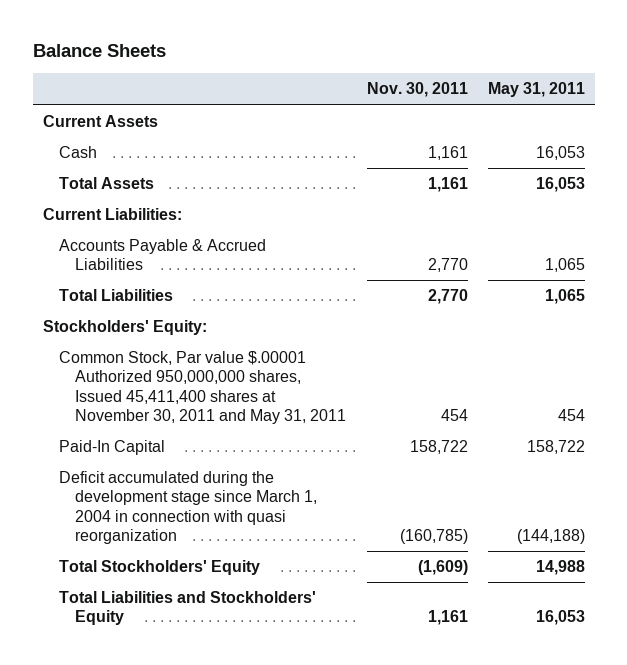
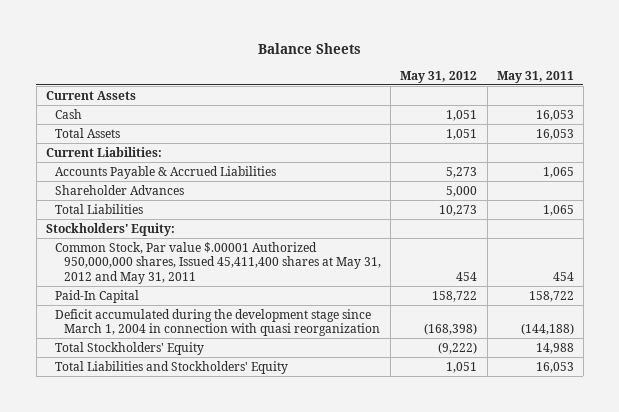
[366,82,468,98] Nov. 30, 2011 -> none
none -> [400,70,478,83] May 31, 2012
none -> [54,184,184,195] Shareholder Advances
[59,351,347,424] Common Stock, Par value $.00001 Authorized 950,000,000 shares, Issued 45,411,400 shares at November 30, 2011 and May 31, 2011 -> [54,241,382,284] Common Stock, Par value $.00001 Authorized 950,000,000 shares, Issued 45,411,400 shares at May 31, 2012 and May 31, 2011

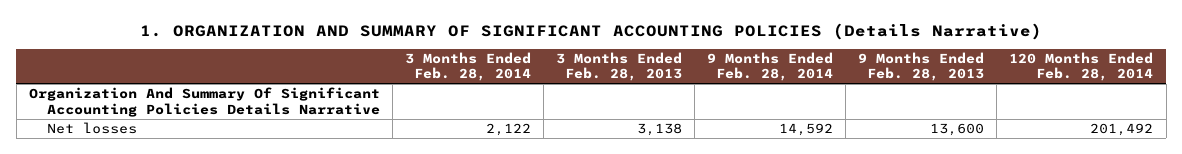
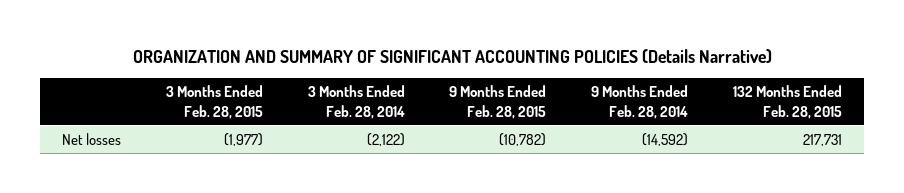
[140,23,1043,41] 1. ORGANIZATION AND SUMMARY OF SIGNIFICANT ACCOUNTING POLICIES (Details Narrative) -> [132,49,772,64] ORGANIZATION AND SUMMARY OF SIGNIFICANT ACCOUNTING POLICIES (Details Narrative)
[556,51,683,82] 3 Months Ended Feb. 28, 2013 -> none
[858,51,985,82] 9 Months Ended Feb. 28, 2013 -> none
[1009,51,1154,82] 120 Months Ended Feb. 28, 2014 -> none
none -> [165,85,263,119] 3 Months Ended Feb. 28, 2015
none -> [449,85,547,119] 9 Months Ended Feb. 28, 2015
none -> [732,85,842,119] 132 Months Ended Feb. 28, 2015
[28,87,381,117] Organization And Summary Of Significant Accounting Policies Details Narrative -> none
[486,123,532,137] 2,122 -> [366,132,405,146] (2,122)
[779,123,834,137] 14,592 -> [641,132,688,146] (14,592)

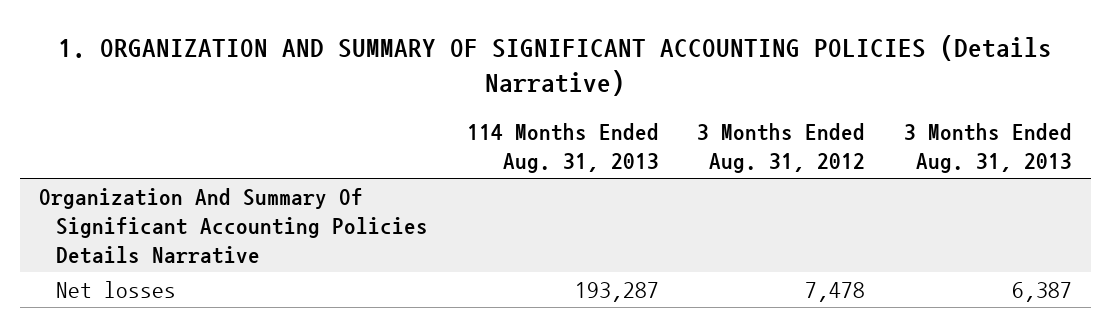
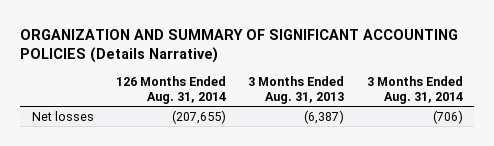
[58,34,1053,97] 1. ORGANIZATION AND SUMMARY OF SIGNIFICANT ACCOUNTING POLICIES (Details Narrative) -> [20,28,459,64] ORGANIZATION AND SUMMARY OF SIGNIFICANT ACCOUNTING POLICIES (Details Narrative)
[466,123,659,173] 114 Months Ended Aug. 31, 2013 -> none
[697,123,866,173] 3 Months Ended Aug. 31, 2012 -> none
none -> [115,75,226,104] 126 Months Ended Aug. 31, 2014
none -> [366,75,463,104] 3 Months Ended Aug. 31, 2014
[39,188,429,264] Organization And Summary Of Significant Accounting Policies Details Narrative -> none
[1011,282,1072,303] 6,387 -> [304,110,345,125] (6,387)

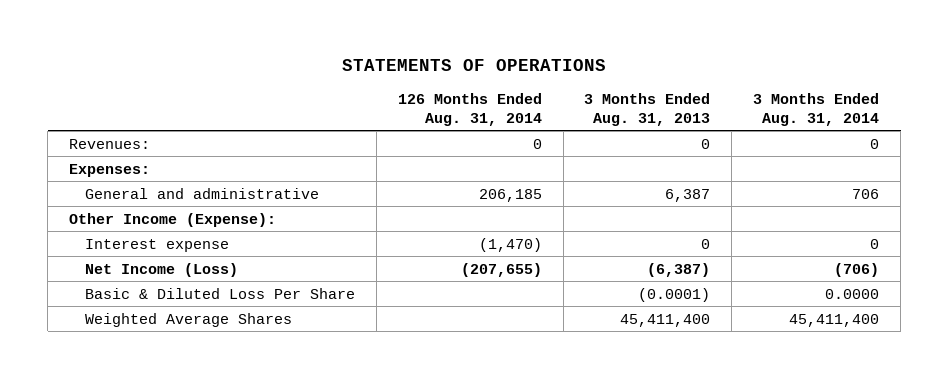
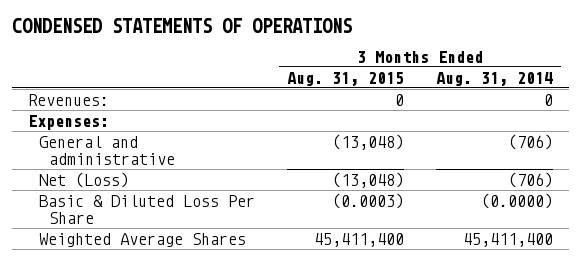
[342,58,607,71] STATEMENTS OF OPERATIONS -> [11,17,352,33] CONDENSED STATEMENTS OF OPERATIONS
[397,92,542,126] 126 Months Ended Aug. 31, 2014 -> none
[584,92,711,126] 3 Months Ended Aug. 31, 2013 -> none
none -> [286,71,404,86] Aug. 31, 2015
[68,212,276,227] Other Income (Expense): -> none
[84,238,229,252] Interest expense -> none
[852,188,880,199] 706 -> [507,133,553,150] (706)
[84,262,238,277] Net Income (Loss) -> [38,171,129,188] Net (Loss)
[825,288,880,299] 0.0000 -> [480,192,553,209] (0.0000)

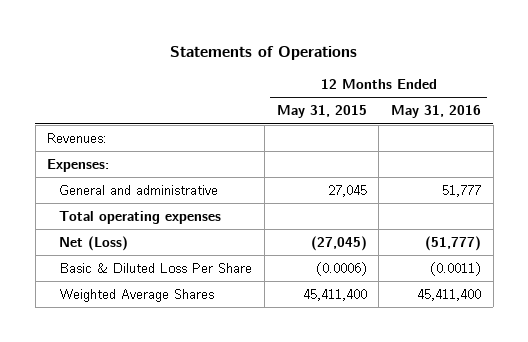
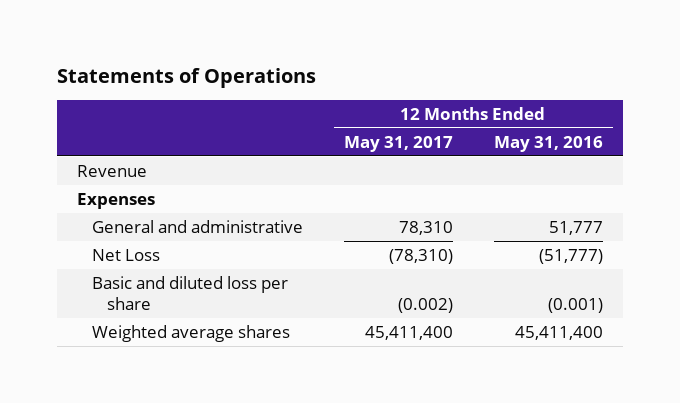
[276,105,367,119] May 31, 2015 -> none
none -> [343,135,453,152] May 31, 2017
[47,132,108,143] Revenues: -> [77,165,148,178] Revenue
[47,158,110,172] Expenses: -> [77,193,156,210] Expenses
[59,210,222,224] Total operating expenses -> none
[59,235,129,251] Net (Loss) -> [92,249,161,262] Net Loss
[59,262,253,273] Basic & Diluted Loss Per Share -> [92,276,289,311] Basic and diluted loss per share
[430,261,482,276] (0.0011) -> [547,298,603,314] (0.001)
[59,288,215,302] Weighted Average Shares -> [92,325,291,343] Weighted average shares

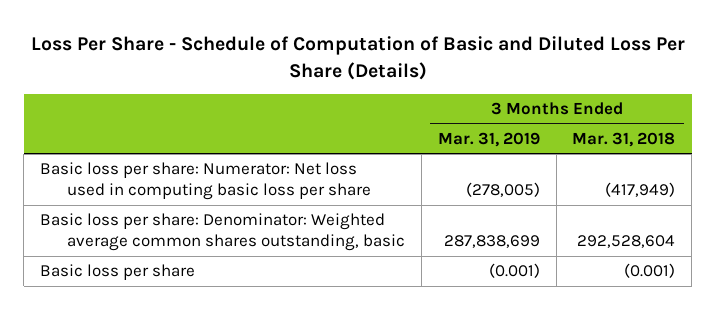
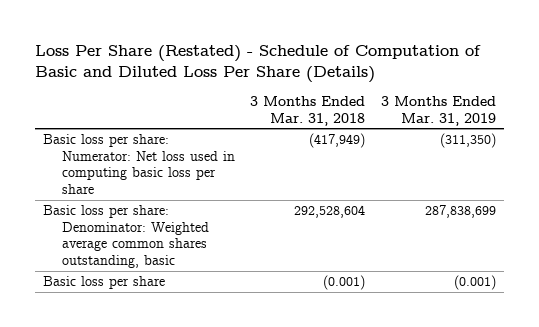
[30,36,685,80] Loss Per Share - Schedule of Computation of Basic and Diluted Loss Per Share (Details) -> [34,45,481,84] Loss Per Share (Restated) - Schedule of Computation of Basic and Diluted Loss Per Share (Details)
[465,182,540,198] (278,005) -> [440,133,497,149] (311,350)

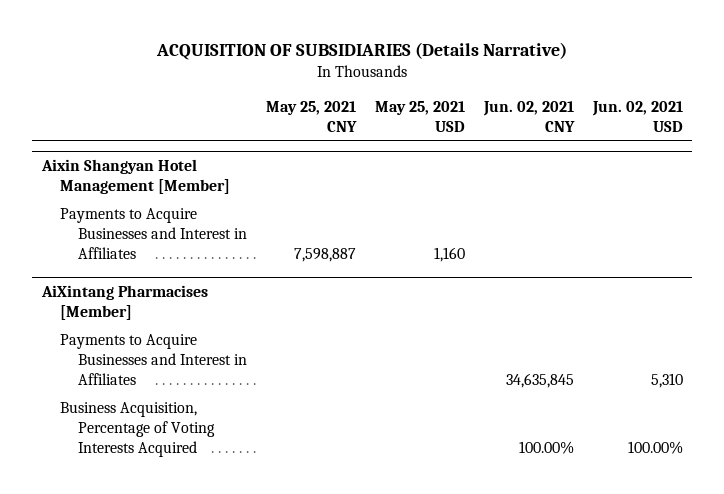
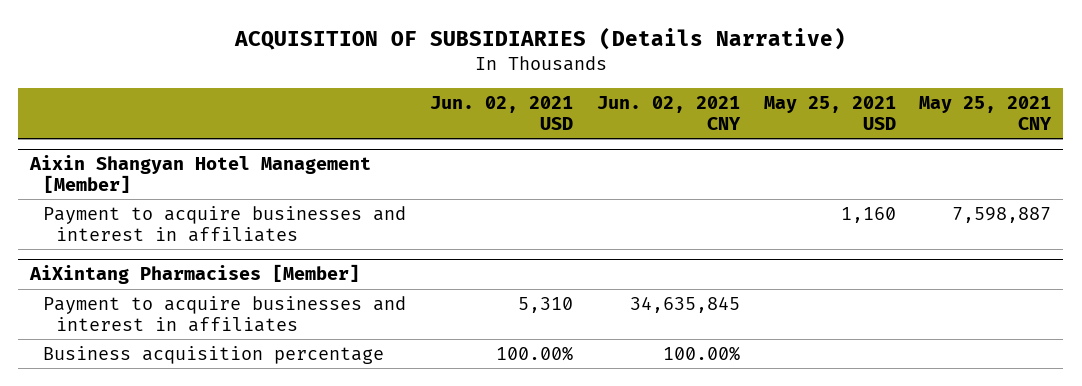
[59,208,247,259] Payments to Acquire Businesses and Interest in Affiliates -> [42,205,406,242] Payment to acquire businesses and interest in affiliates
[59,334,247,385] Payments to Acquire Businesses and Interest in Affiliates -> [42,295,406,332] Payment to acquire businesses and interest in affiliates
[59,402,215,457] Business Acquisition, Percentage of Voting Interests Acquired -> [42,345,384,364] Business acquisition percentage

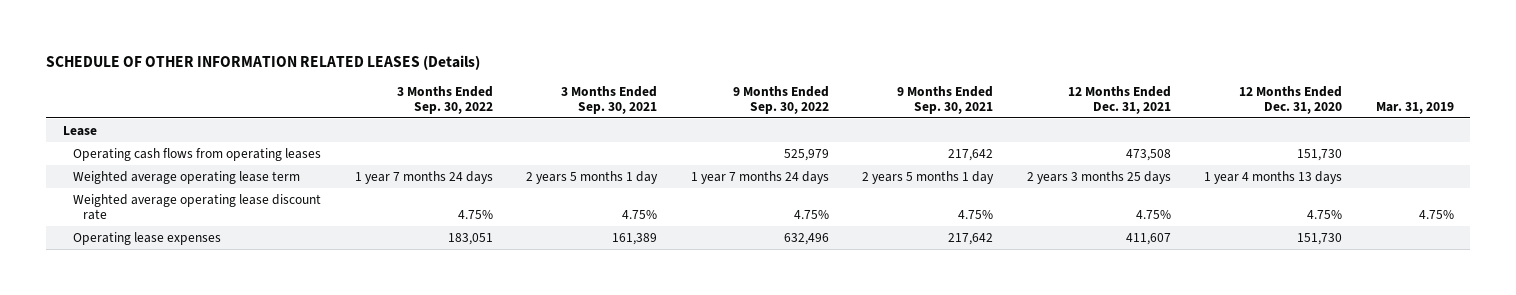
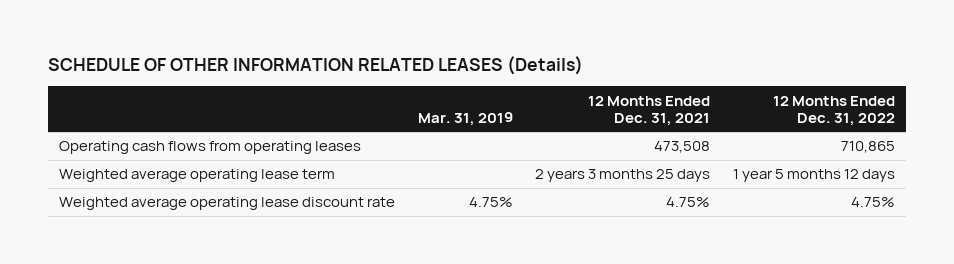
[396,85,493,114] 3 Months Ended Sep. 30, 2022 -> none
[561,85,658,114] 3 Months Ended Sep. 30, 2021 -> none
[732,85,829,114] 9 Months Ended Sep. 30, 2022 -> none
[897,85,994,114] 9 Months Ended Sep. 30, 2021 -> none
[1239,85,1343,114] 12 Months Ended Dec. 31, 2020 -> none
none -> [772,95,895,127] 12 Months Ended Dec. 31, 2022
[62,125,97,136] Lease -> none
[73,231,222,245] Operating lease expenses -> none

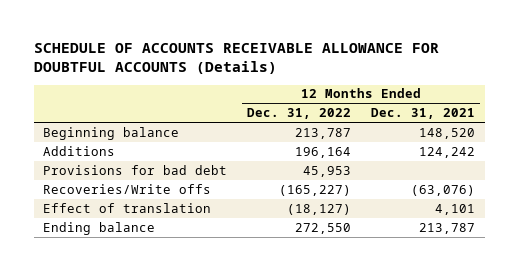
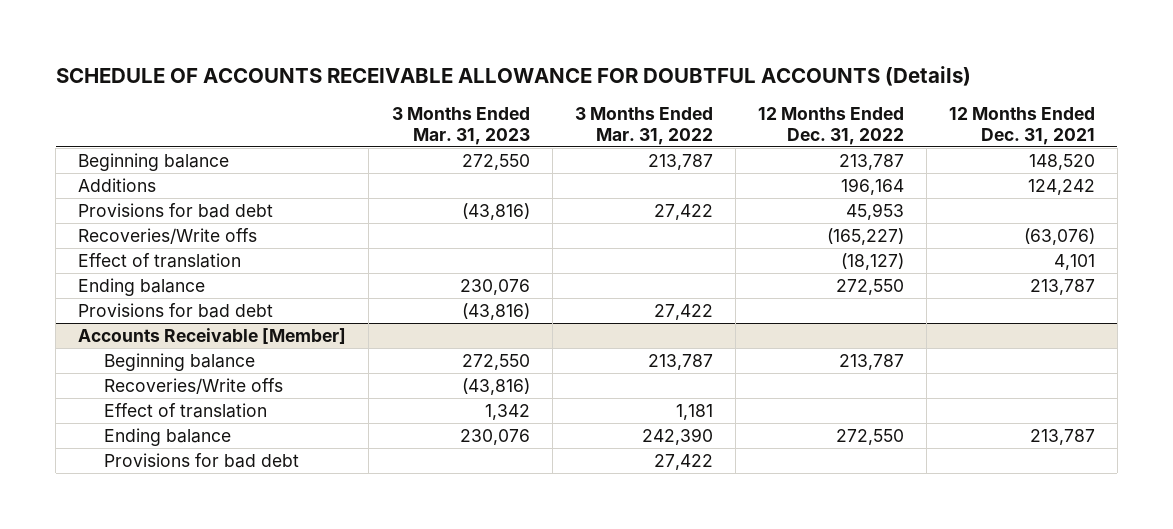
none -> [391,106,530,145] 3 Months Ended Mar. 31, 2023
none -> [574,106,713,145] 3 Months Ended Mar. 31, 2022
none -> [78,302,274,318] Provisions for bad debt
none -> [78,327,347,344] Accounts Receivable [Member]
none -> [104,352,256,371] Beginning balance
none -> [104,377,284,394] Recoveries/Write offs
none -> [104,402,268,418] Effect of translation
none -> [104,427,232,446] Ending balance
none -> [104,452,300,468] Provisions for bad debt

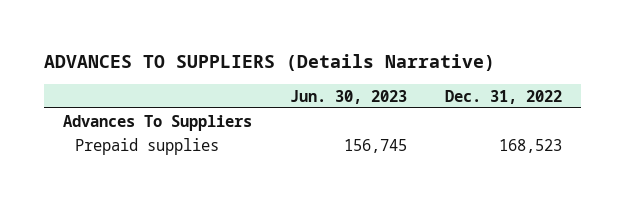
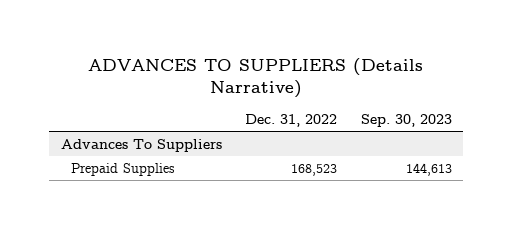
[290,89,408,104] Jun. 30, 2023 -> none
none -> [360,114,452,128] Sep. 30, 2023
[74,137,219,155] Prepaid supplies -> [71,162,176,176] Prepaid Supplies

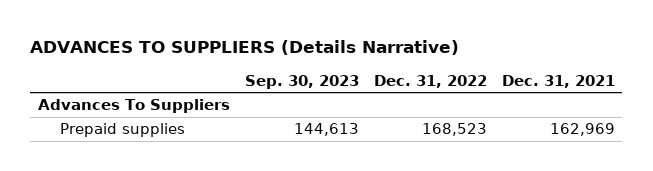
none -> [501,74,615,88] Dec. 31, 2021
[71,162,176,176] Prepaid Supplies -> [60,123,186,138] Prepaid supplies

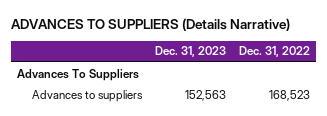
[244,74,359,89] Sep. 30, 2023 -> none
[501,74,615,88] Dec. 31, 2021 -> none
none -> [154,46,226,58] Dec. 31, 2023
[60,123,186,138] Prepaid supplies -> [32,89,144,102] Advances to suppliers

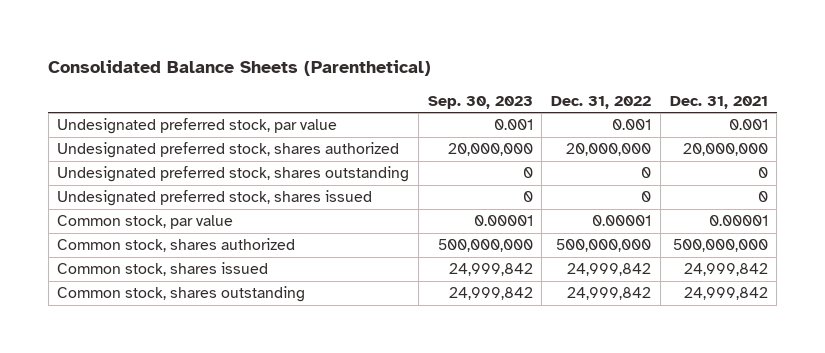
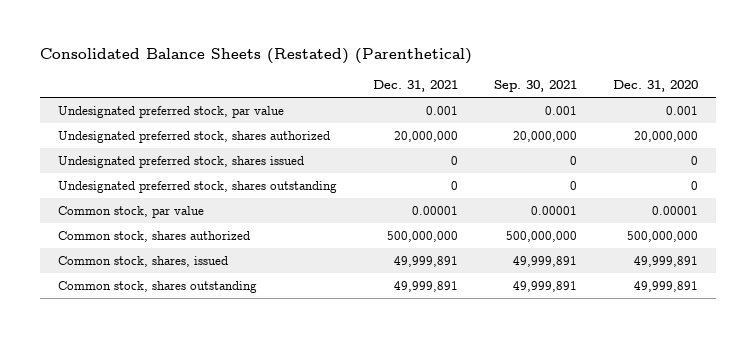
[48,59,432,76] Consolidated Balance Sheets (Parenthetical) -> [39,48,472,65] Consolidated Balance Sheets (Restated) (Parenthetical)
[427,95,533,109] Sep. 30, 2023 -> none
[551,95,652,109] Dec. 31, 2022 -> none
none -> [493,79,577,92] Sep. 30, 2021
none -> [612,79,698,92] Dec. 31, 2020
[57,166,410,183] Undesignated preferred stock, shares outstanding -> [57,180,337,193] Undesignated preferred stock, shares outstanding
[57,262,269,277] Common stock, shares issued -> [57,255,228,267] Common stock, shares, issued
[683,263,768,277] 24,999,842 -> [393,255,458,267] 49,999,891
[683,287,768,301] 24,999,842 -> [393,280,458,292] 49,999,891

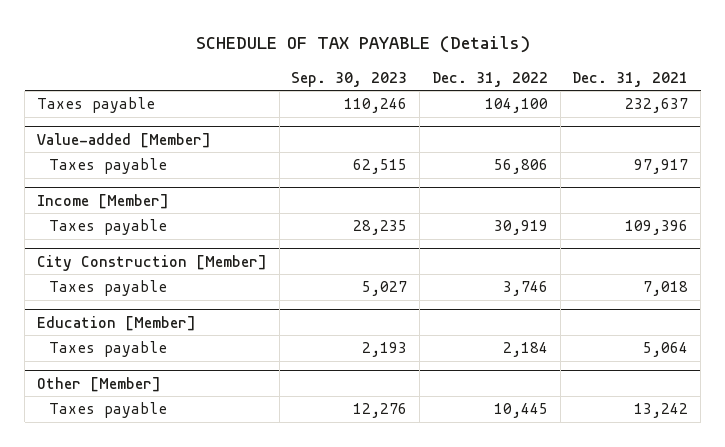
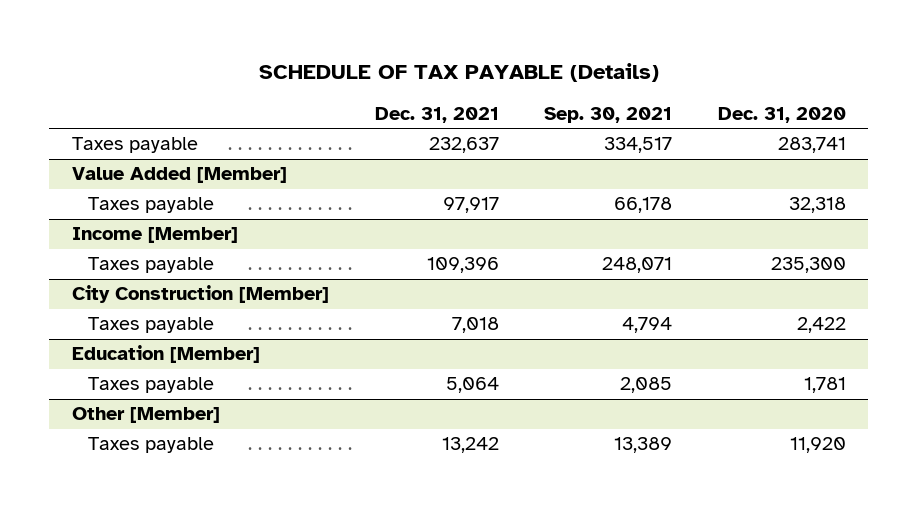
[291,71,408,87] Sep. 30, 2023 -> none
[431,71,548,87] Dec. 31, 2022 -> none
none -> [544,106,673,123] Sep. 30, 2021
none -> [717,106,846,123] Dec. 31, 2020
[36,132,211,148] Value-added [Member] -> [72,167,288,184] Value Added [Member]

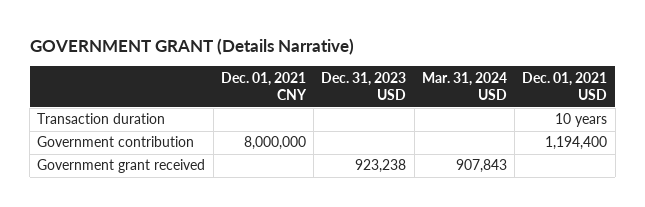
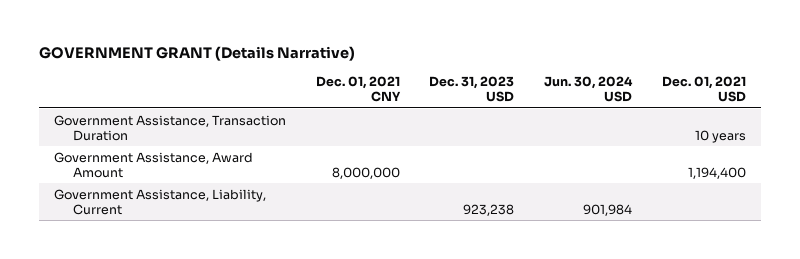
[421,71,507,101] Mar. 31, 2024 USD -> none
none -> [544,76,634,103] Jun. 30, 2024 USD
[37,113,166,125] Transaction duration -> [53,114,286,141] Government Assistance, Transaction Duration
[37,136,195,148] Government contribution -> [53,151,253,178] Government Assistance, Award Amount
[37,159,206,174] Government grant received -> [53,188,266,215] Government Assistance, Liability, Current

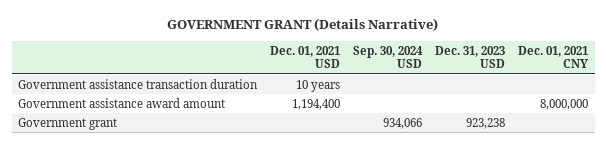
[544,76,634,103] Jun. 30, 2024 USD -> none
none -> [353,45,424,69] Sep. 30, 2024 USD
[53,114,286,141] Government Assistance, Transaction Duration -> [18,78,259,89] Government assistance transaction duration
[53,151,253,178] Government Assistance, Award Amount -> [18,97,226,108] Government assistance award amount
[53,188,266,215] Government Assistance, Liability, Current -> [18,117,118,130] Government grant

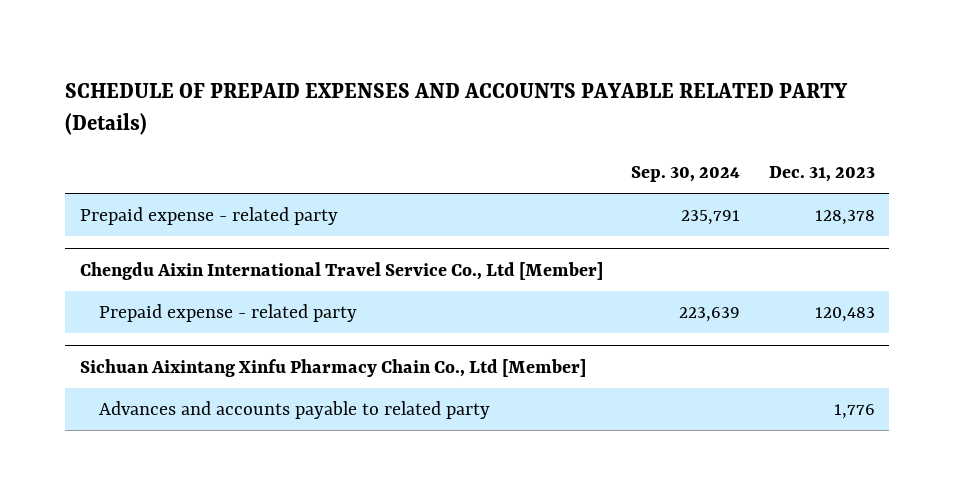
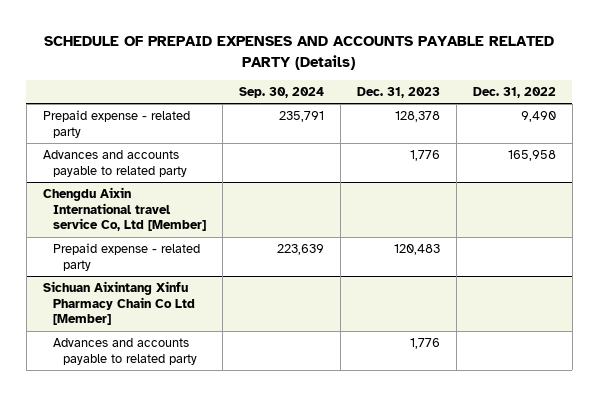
none -> [472,86,556,98] Dec. 31, 2022
none -> [42,150,187,177] Advances and accounts payable to related party
[79,261,603,280] Chengdu Aixin International Travel Service Co., Ltd [Member] -> [42,187,206,232] Chengdu Aixin International travel service Co, Ltd [Member]
[79,358,586,377] Sichuan Aixintang Xinfu Pharmacy Chain Co., Ltd [Member] -> [42,281,195,326] Sichuan Aixintang Xinfu Pharmacy Chain Co Ltd [Member]

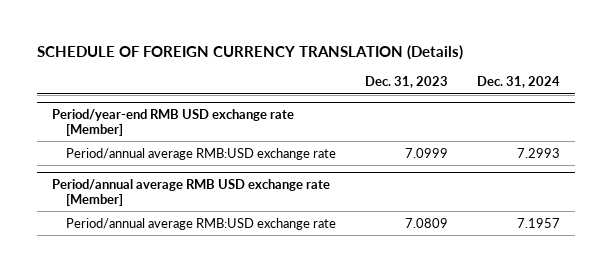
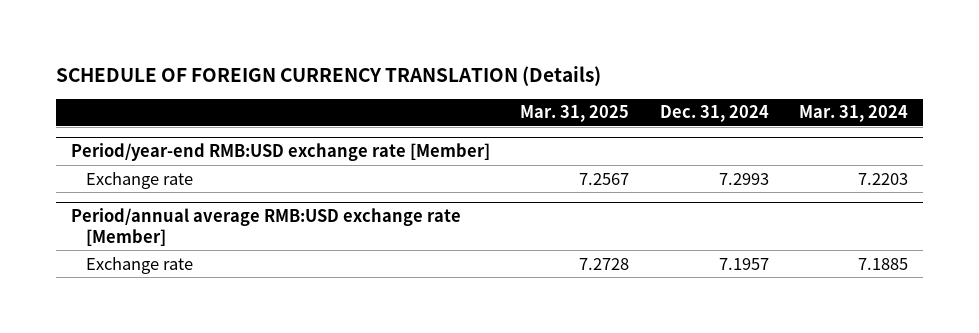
[365,76,449,89] Dec. 31, 2023 -> none
none -> [520,105,630,123] Mar. 31, 2025
none -> [799,105,909,123] Mar. 31, 2024
[51,109,294,137] Period/year-end RMB USD exchange rate [Member] -> [71,143,491,162] Period/year-end RMB:USD exchange rate [Member]
[66,147,337,160] Period/annual average RMB:USD exchange rate -> [85,171,193,189] Exchange rate
[51,179,330,207] Period/annual average RMB USD exchange rate [Member] -> [71,208,462,246] Period/annual average RMB:USD exchange rate [Member]
[66,217,337,230] Period/annual average RMB:USD exchange rate -> [85,256,193,274] Exchange rate

